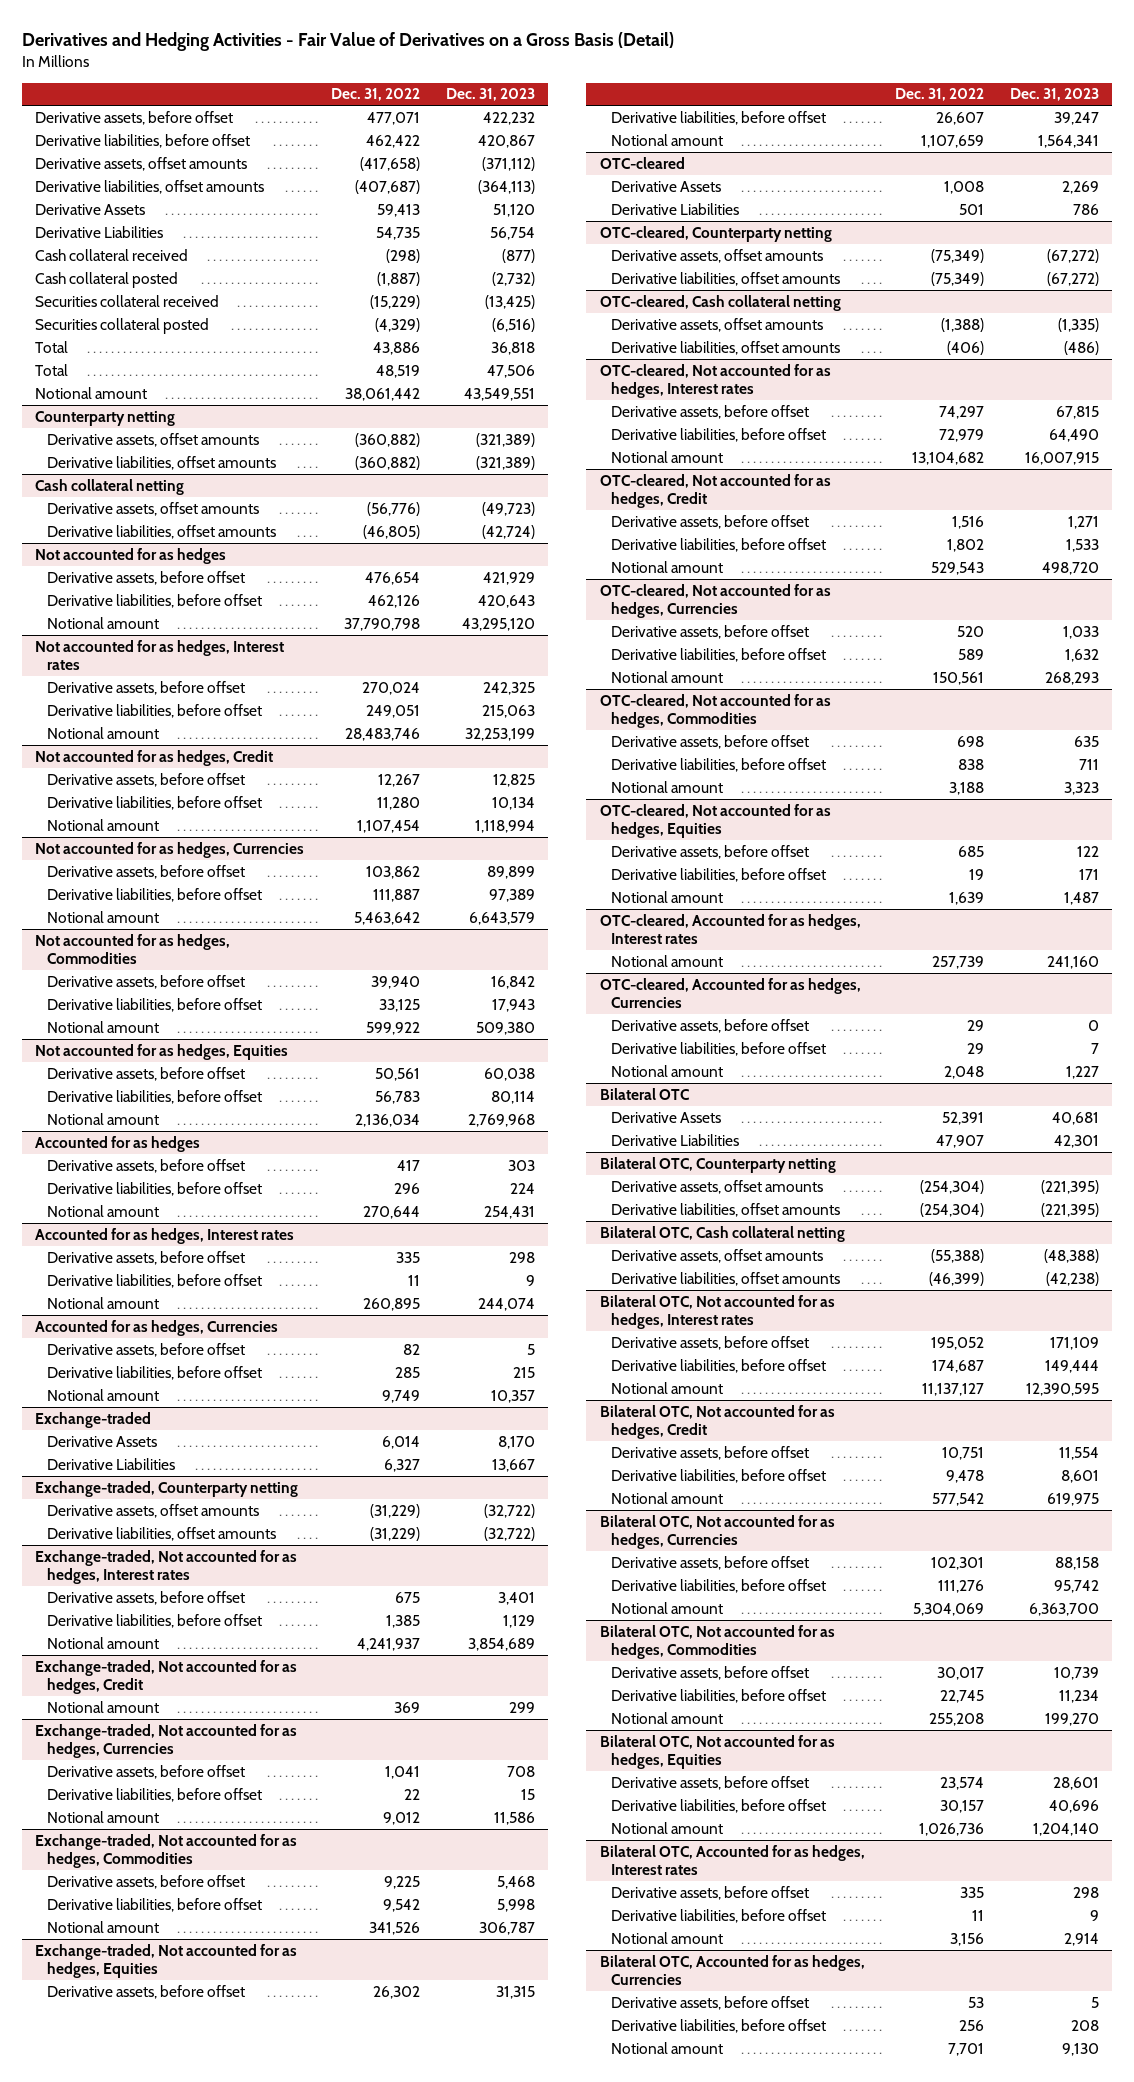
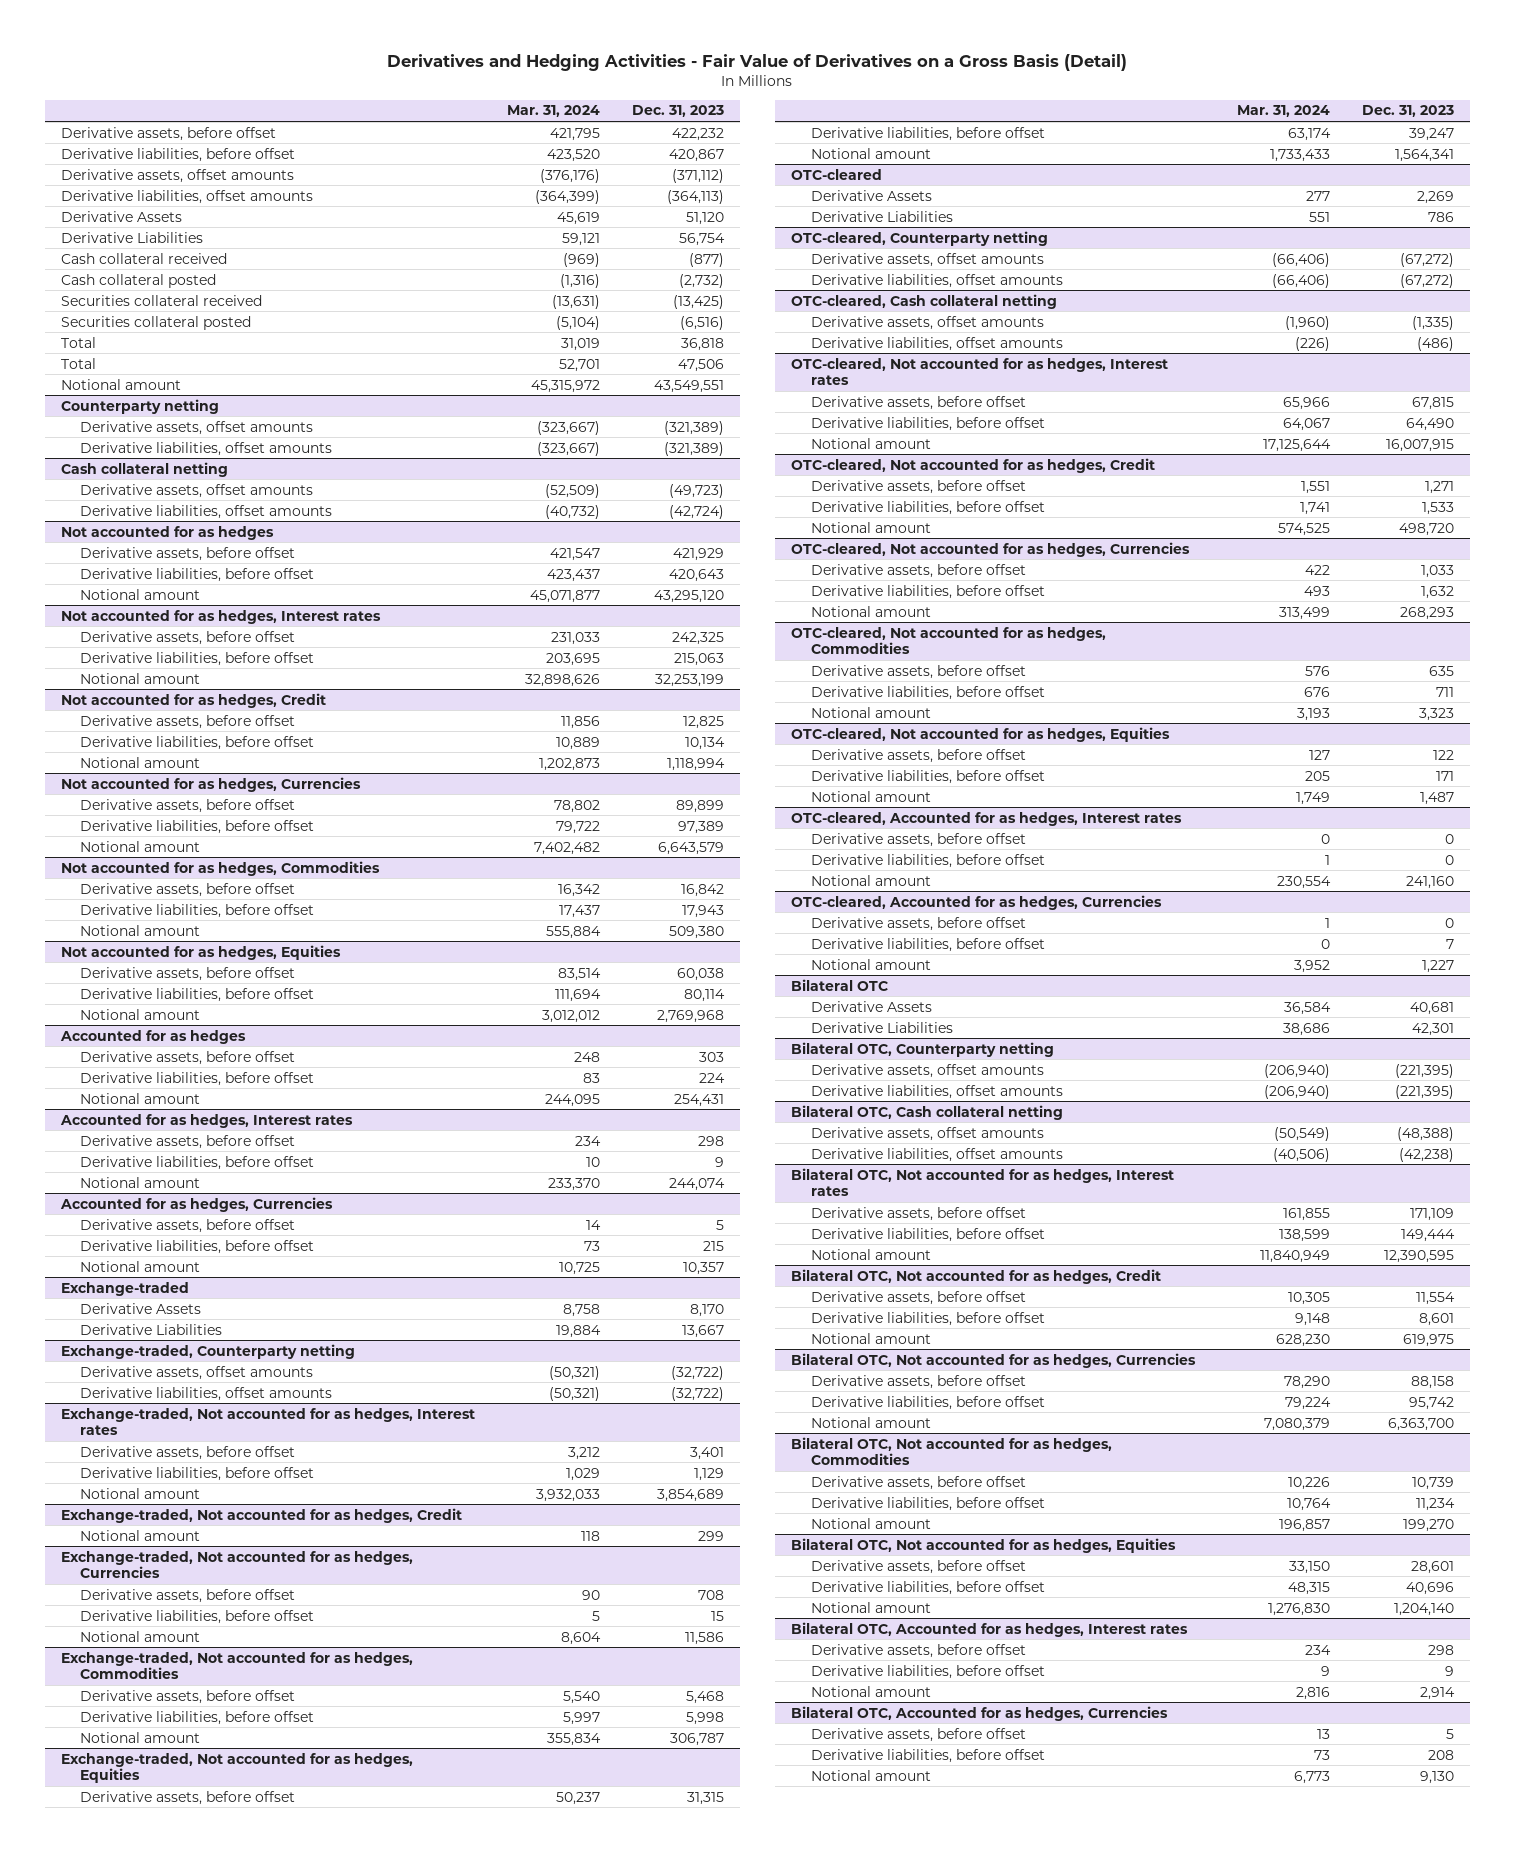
[330,88,420,102] Dec. 31, 2022 -> none
none -> [506,105,600,118] Mar. 31, 2024
none -> [810,832,1026,847] Derivative assets, before offset
none -> [810,853,1045,868] Derivative liabilities, before offset

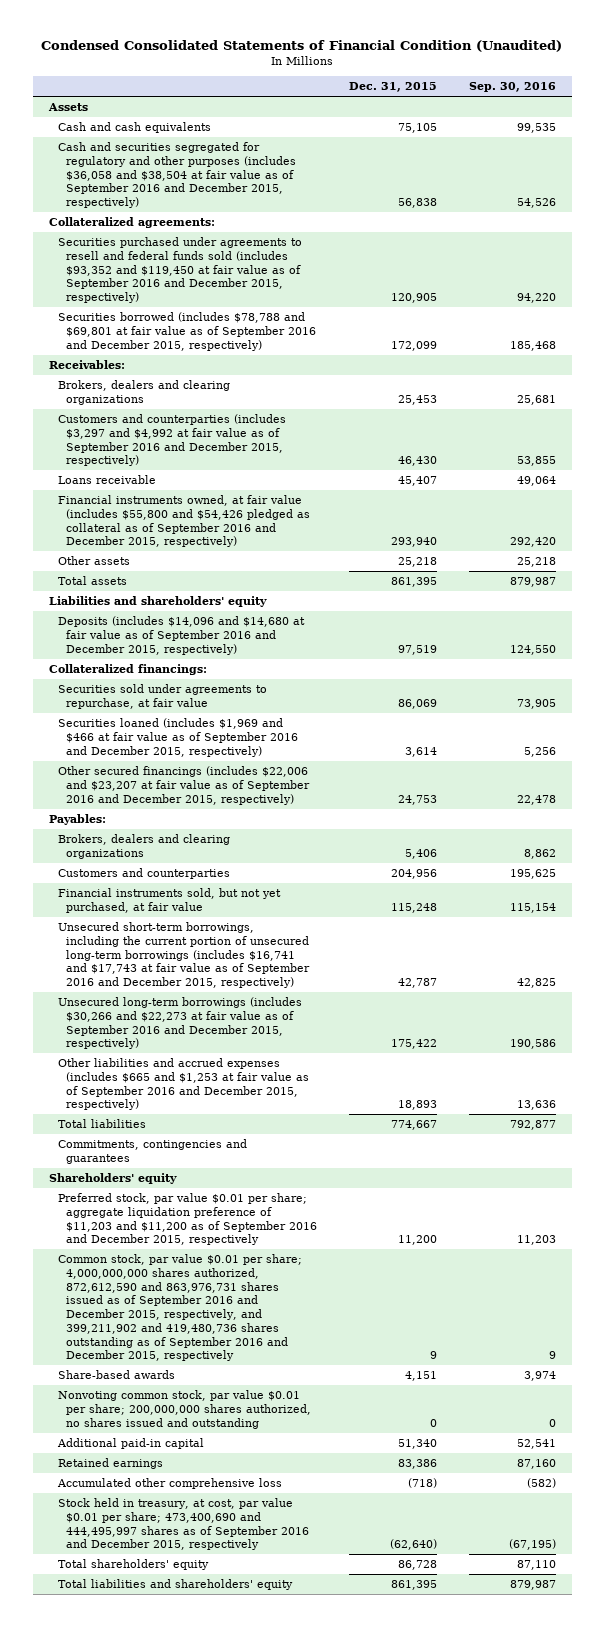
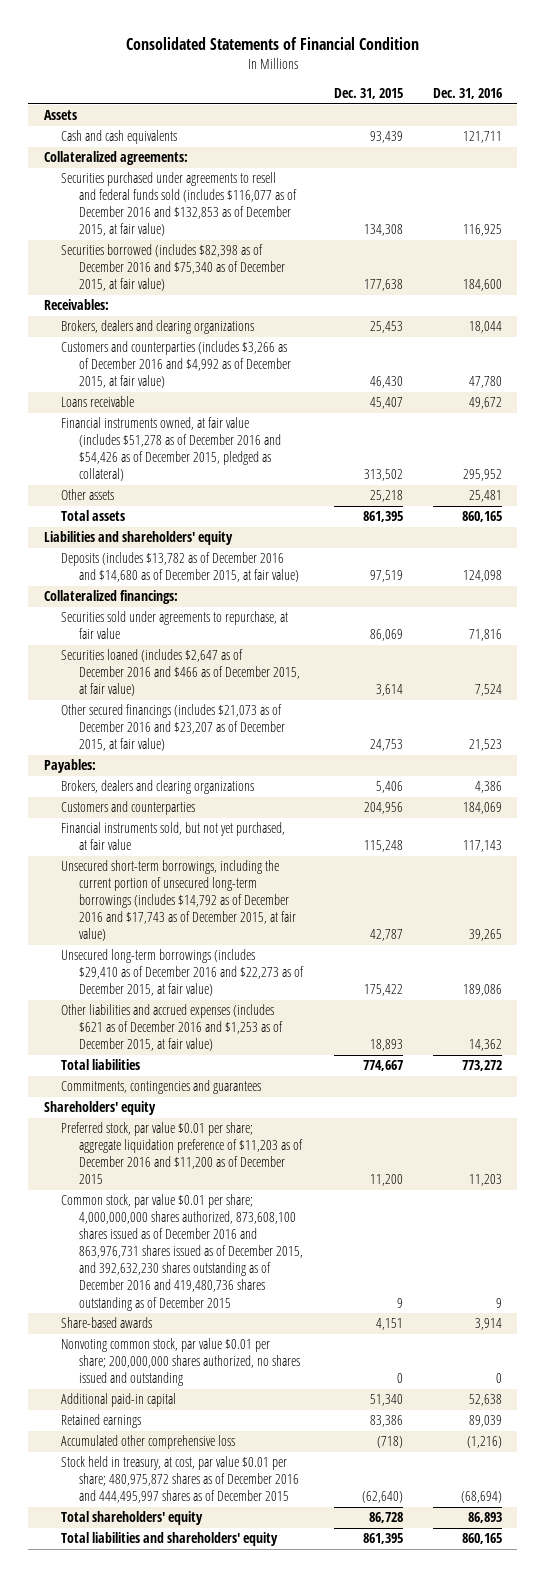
[41,40,563,53] Condensed Consolidated Statements of Financial Condition (Unaudited) -> [125,37,419,51] Consolidated Statements of Financial Condition
[468,82,556,93] Sep. 30, 2016 -> none
none -> [432,88,502,100] Dec. 31, 2016
[57,142,297,209] Cash and securities segregated for regulatory and other purposes (includes $36,058 and $38,504 at fair value as of September 2016 and December 2015, respectively) -> none
[398,123,438,134] 75,105 -> [369,131,403,144] 93,439
[57,237,302,304] Securities purchased under agreements to resell and federal funds sold (includes $93,352 and $119,450 at fair value as of September 2016 and December 2015, respectively) -> [61,172,298,237] Securities purchased under agreements to resell and federal funds sold (includes $116,077 as of December 2016 and $132,853 as of December 2015, at fair value)
[391,293,438,304] 120,905 -> [363,224,403,237] 134,308
[57,312,317,351] Securities borrowed (includes $78,788 and $69,801 at fair value as of September 2016 and December 2015, respectively) -> [61,244,286,292] Securities borrowed (includes $82,398 as of December 2016 and $75,340 as of December 2015, at fair value)
[391,340,438,351] 172,099 -> [363,279,403,292] 177,638
[57,414,286,467] Customers and counterparties (includes $3,297 and $4,992 at fair value as of September 2016 and December 2015, respectively) -> [61,341,292,389] Customers and counterparties (includes $3,266 as of December 2016 and $4,992 as of December 2015, at fair value)
[57,495,311,548] Financial instruments owned, at fair value (includes $55,800 and $54,426 pledged as collateral as of September 2016 and December 2015, respectively) -> [61,417,282,482] Financial instruments owned, at fair value (includes $51,278 as of December 2016 and $54,426 as of December 2015, pledged as collateral)
[391,537,438,548] 293,940 -> [363,469,403,482] 313,502
[57,616,305,655] Deposits (includes $14,096 and $14,680 at fair value as of September 2016 and December 2015, respectively) -> [61,552,300,583] Deposits (includes $13,782 as of December 2016 and $14,680 as of December 2015, at fair value)
[57,718,299,757] Securities loaned (includes $1,969 and $466 at fair value as of September 2016 and December 2015, respectively) -> [61,649,301,697] Securities loaned (includes $2,647 as of December 2016 and $466 as of December 2015, at fair value)
[57,766,311,805] Other secured financings (includes $22,006 and $23,207 at fair value as of September 2016 and December 2015, respectively) -> [61,704,286,752] Other secured financings (includes $21,073 as of December 2016 and $23,207 as of December 2015, at fair value)
[57,922,311,989] Unsecured short-term borrowings, including the current portion of unsecured long-term borrowings (includes $16,741 and $17,743 at fair value as of September 2016 and December 2015, respectively) -> [61,860,297,942] Unsecured short-term borrowings, including the current portion of unsecured long-term borrowings (includes $14,792 as of December 2016 and $17,743 as of December 2015, at fair value)
[57,997,302,1050] Unsecured long-term borrowings (includes $30,266 and $22,273 at fair value as of September 2016 and December 2015, respectively) -> [61,949,305,997] Unsecured long-term borrowings (includes $29,410 as of December 2016 and $22,273 as of December 2015, at fair value)
[57,1058,310,1111] Other liabilities and accrued expenses (includes $665 and $1,253 at fair value as of September 2016 and December 2015, respectively) -> [61,1004,284,1052] Other liabilities and accrued expenses (includes $621 as of December 2016 and $1,253 as of December 2015, at fair value)
[57,1193,318,1246] Preferred stock, par value $0.01 per share; aggregate liquidation preference of $11,203 and $11,200 as of September 2016 and December 2015, respectively -> [61,1122,304,1185] Preferred stock, par value $0.01 per share; aggregate liquidation preference of $11,203 as of December 2016 and $11,200 as of December 2015
[57,1254,302,1362] Common stock, par value $0.01 per share; 4,000,000,000 shares authorized, 872,612,590 and 863,976,731 shares issued as of September 2016 and December 2015, respectively, and 399,211,902 and 419,480,736 shares outstanding as of September 2016 and December 2015, respectively -> [61,1194,304,1311] Common stock, par value $0.01 per share; 4,000,000,000 shares authorized, 873,608,100 shares issued as of December 2016 and 863,976,731 shares issued as of December 2015, and 392,632,230 shares outstanding as of December 2016 and 419,480,736 shares outstanding as of December 2015
[57,1498,310,1551] Stock held in treasury, at cost, par value $0.01 per share; 473,400,690 and 444,495,997 shares as of September 2016 and December 2015, respectively -> [61,1456,300,1504] Stock held in treasury, at cost, par value $0.01 per share; 480,975,872 shares as of December 2016 and 444,495,997 shares as of December 2015

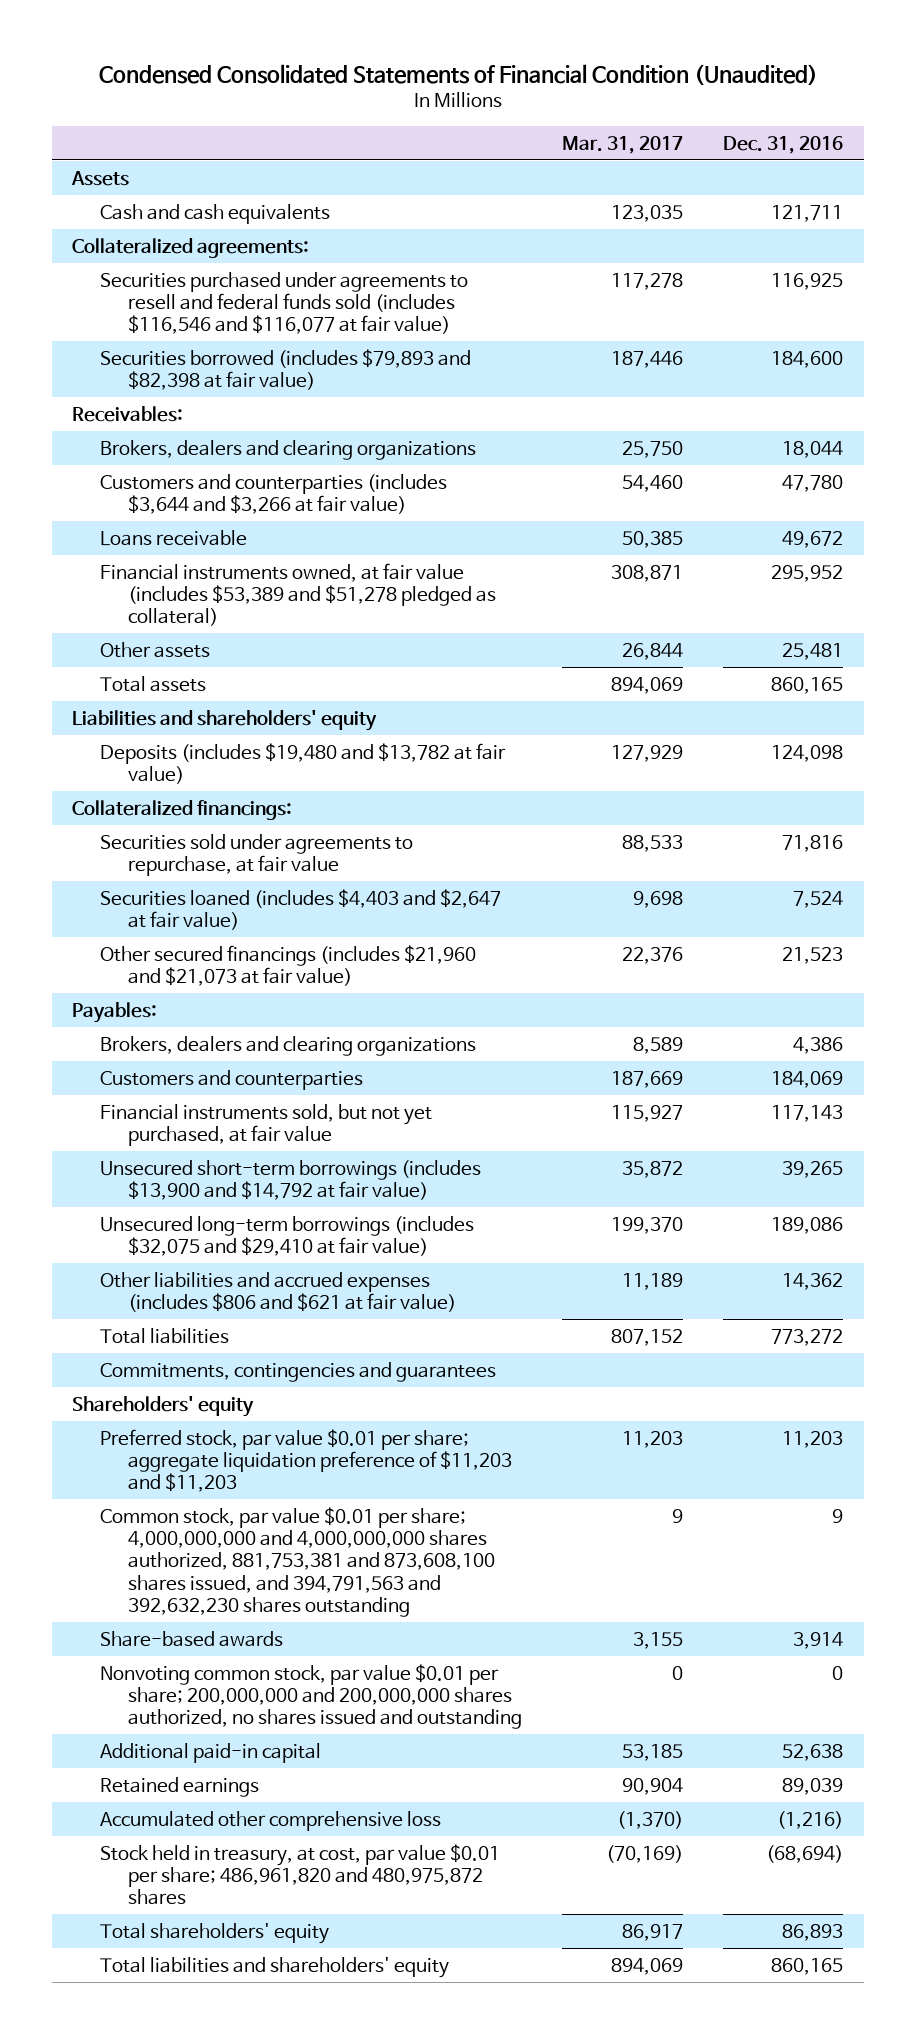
[125,37,419,51] Consolidated Statements of Financial Condition -> [98,63,818,85] Condensed Consolidated Statements of Financial Condition (Unaudited)
[333,88,403,100] Dec. 31, 2015 -> none
none -> [562,135,684,154] Mar. 31, 2017
[61,172,298,237] Securities purchased under agreements to resell and federal funds sold (includes $116,077 as of December 2016 and $132,853 as of December 2015, at fair value) -> [100,271,469,335] Securities purchased under agreements to resell and federal funds sold (includes $116,546 and $116,077 at fair value)
[61,244,286,292] Securities borrowed (includes $82,398 as of December 2016 and $75,340 as of December 2015, at fair value) -> [100,348,472,391] Securities borrowed (includes $79,893 and $82,398 at fair value)
[61,341,292,389] Customers and counterparties (includes $3,266 as of December 2016 and $4,992 as of December 2015, at fair value) -> [100,473,448,515] Customers and counterparties (includes $3,644 and $3,266 at fair value)
[61,417,282,482] Financial instruments owned, at fair value (includes $51,278 as of December 2016 and $54,426 as of December 2015, pledged as collateral) -> [100,562,496,627] Financial instruments owned, at fair value (includes $53,389 and $51,278 pledged as collateral)
[61,552,300,583] Deposits (includes $13,782 as of December 2016 and $14,680 as of December 2015, at fair value) -> [100,742,507,785] Deposits (includes $19,480 and $13,782 at fair value)
[61,649,301,697] Securities loaned (includes $2,647 as of December 2016 and $466 as of December 2015, at fair value) -> [100,888,502,931] Securities loaned (includes $4,403 and $2,647 at fair value)
[61,704,286,752] Other secured financings (includes $21,073 as of December 2016 and $23,207 as of December 2015, at fair value) -> [100,944,477,987] Other secured financings (includes $21,960 and $21,073 at fair value)
[61,860,297,942] Unsecured short-term borrowings, including the current portion of unsecured long-term borrowings (includes $14,792 as of December 2016 and $17,743 as of December 2015, at fair value) -> [100,1159,482,1201] Unsecured short-term borrowings (includes $13,900 and $14,792 at fair value)
[61,949,305,997] Unsecured long-term borrowings (includes $29,410 as of December 2016 and $22,273 as of December 2015, at fair value) -> [100,1215,475,1257] Unsecured long-term borrowings (includes $32,075 and $29,410 at fair value)
[61,1004,284,1052] Other liabilities and accrued expenses (includes $621 as of December 2016 and $1,253 as of December 2015, at fair value) -> [100,1271,456,1313] Other liabilities and accrued expenses (includes $806 and $621 at fair value)
[61,1122,304,1185] Preferred stock, par value $0.01 per share; aggregate liquidation preference of $11,203 as of December 2016 and $11,200 as of December 2015 -> [100,1428,512,1493] Preferred stock, par value $0.01 per share; aggregate liquidation preference of $11,203 and $11,203
[61,1194,304,1311] Common stock, par value $0.01 per share; 4,000,000,000 shares authorized, 873,608,100 shares issued as of December 2016 and 863,976,731 shares issued as of December 2015, and 392,632,230 shares outstanding as of December 2016 and 419,480,736 shares outstanding as of December 2015 -> [100,1506,495,1618] Common stock, par value $0.01 per share; 4,000,000,000 and 4,000,000,000 shares authorized, 881,753,381 and 873,608,100 shares issued, and 394,791,563 and 392,632,230 shares outstanding
[61,1338,301,1387] Nonvoting common stock, par value $0.01 per share; 200,000,000 shares authorized, no shares issued and outstanding -> [100,1663,522,1730] Nonvoting common stock, par value $0.01 per share; 200,000,000 and 200,000,000 shares authorized, no shares issued and outstanding
[61,1456,300,1504] Stock held in treasury, at cost, par value $0.01 per share; 480,975,872 shares as of December 2016 and 444,495,997 shares as of December 2015 -> [100,1843,501,1906] Stock held in treasury, at cost, par value $0.01 per share; 486,961,820 and 480,975,872 shares

